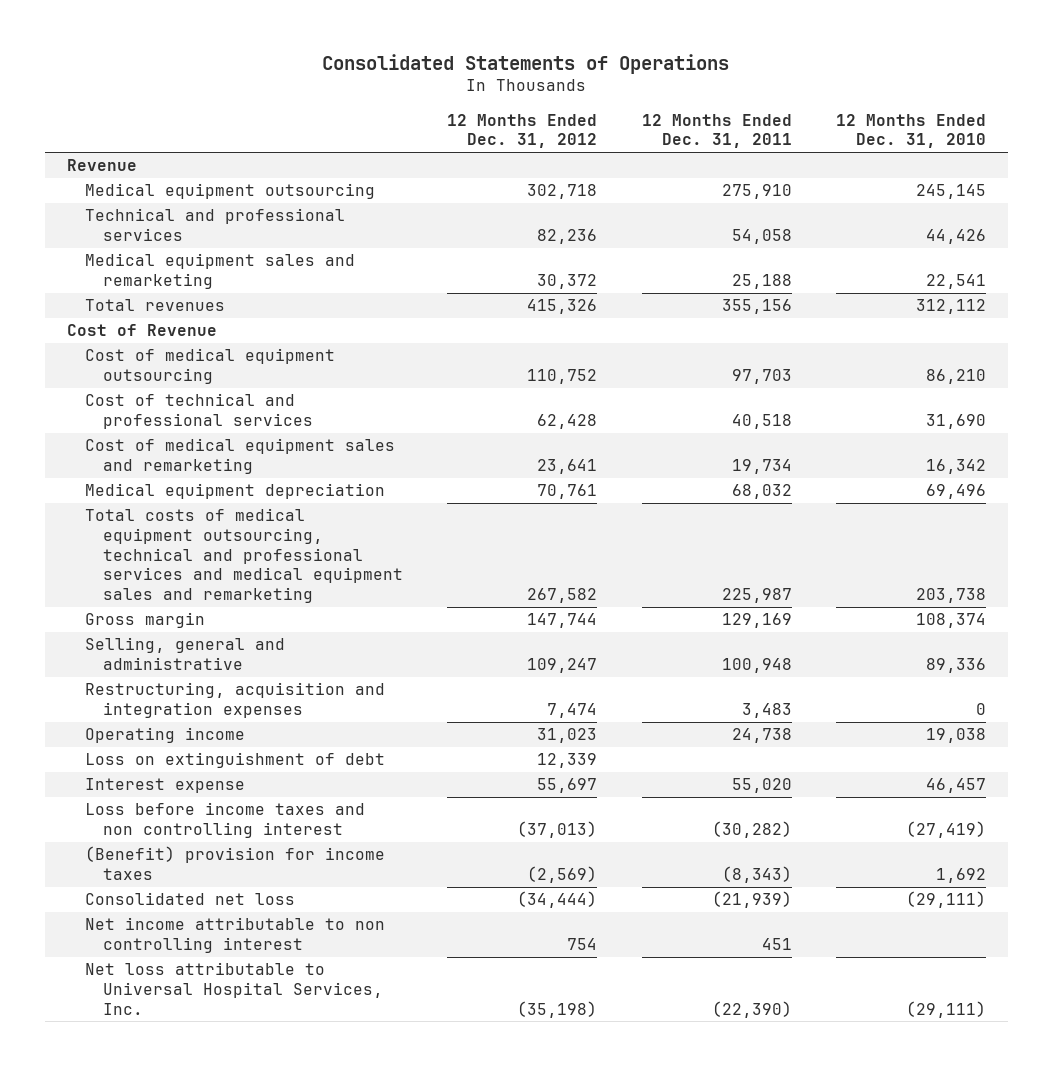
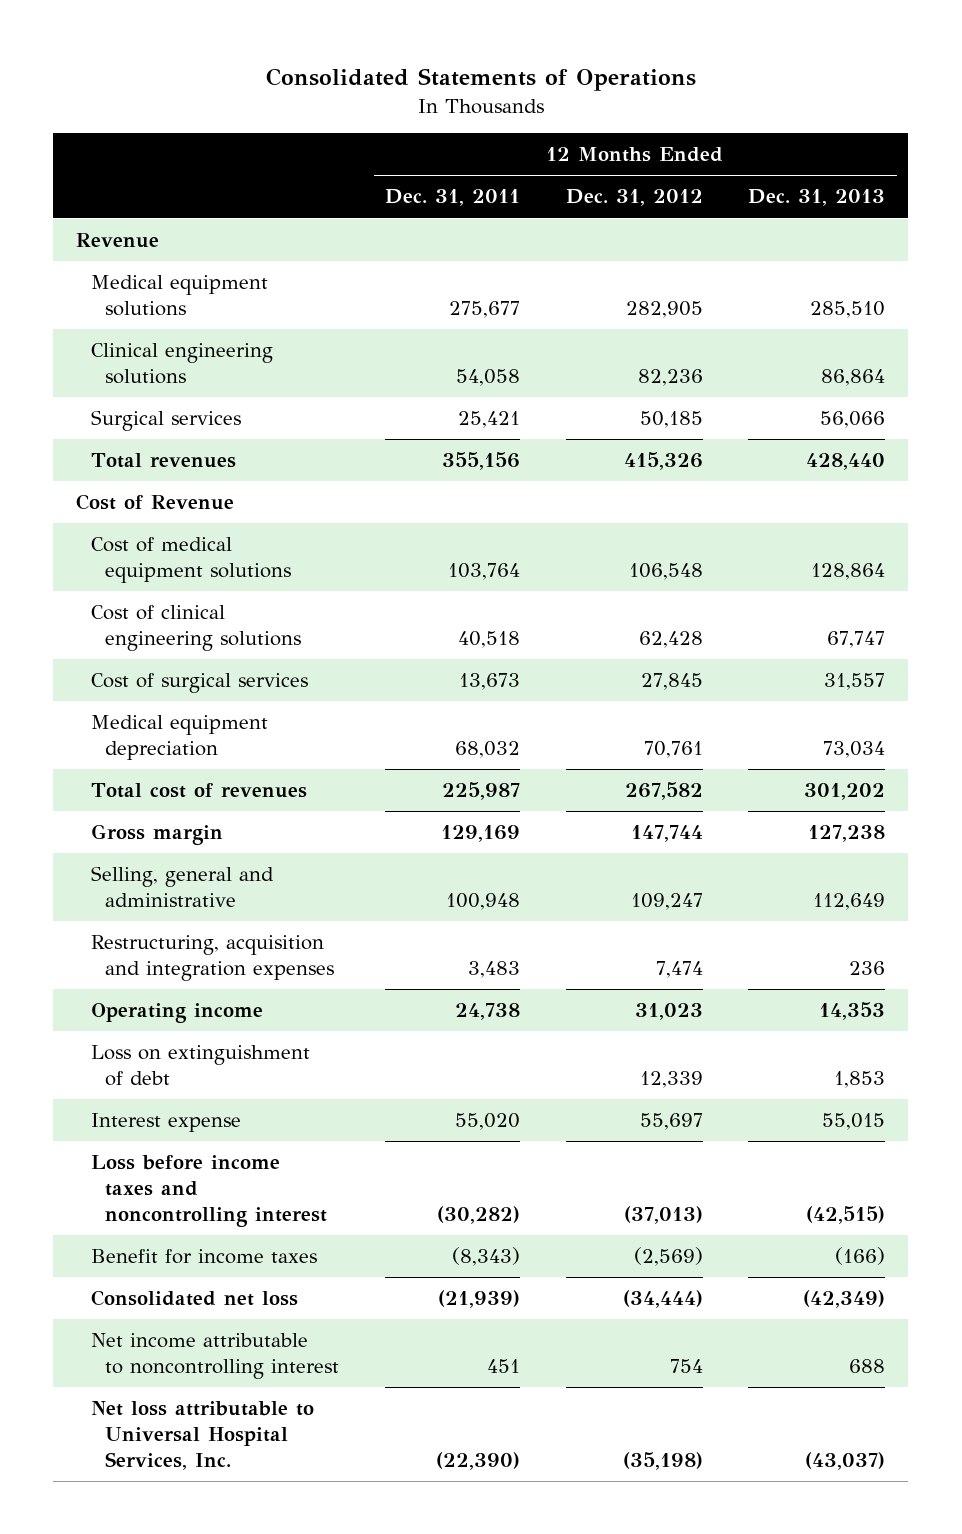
[835,113,986,149] 12 Months Ended Dec. 31, 2010 -> none
none -> [748,189,886,207] Dec. 31, 2013
[84,253,355,290] Medical equipment sales and remarketing -> none
[84,183,375,200] Medical equipment outsourcing -> [90,275,268,317] Medical equipment solutions
[527,184,598,200] 302,718 -> [625,301,703,319] 282,905
[721,184,792,200] 275,910 -> [448,301,520,319] 275,677
[84,208,345,242] Technical and professional services -> [90,343,273,385] Clinical engineering solutions
none -> [90,410,241,432] Surgical services
[84,438,395,475] Cost of medical equipment sales and remarketing -> none
[84,348,335,385] Cost of medical equipment outsourcing -> [90,537,292,584] Cost of medical equipment solutions
[527,369,598,385] 110,752 -> [628,563,703,581] 106,548
[731,369,792,385] 97,703 -> [447,563,520,581] 103,764
[84,393,314,430] Cost of technical and professional services -> [90,605,302,652] Cost of clinical engineering solutions
none -> [90,673,308,694] Cost of surgical services
[84,508,404,603] Total costs of medical equipment outsourcing, technical and professional services and medical equipment sales and remarketing -> [90,783,307,799] Total cost of revenues
[84,802,365,839] Loss before income taxes and non controlling interest -> [90,1155,328,1228] Loss before income taxes and noncontrolling interest
[84,846,385,881] (Benefit) provision for income taxes -> [90,1249,317,1265] Benefit for income taxes
[84,917,385,954] Net income attributable to non controlling interest -> [90,1333,340,1380] Net income attributable to noncontrolling interest

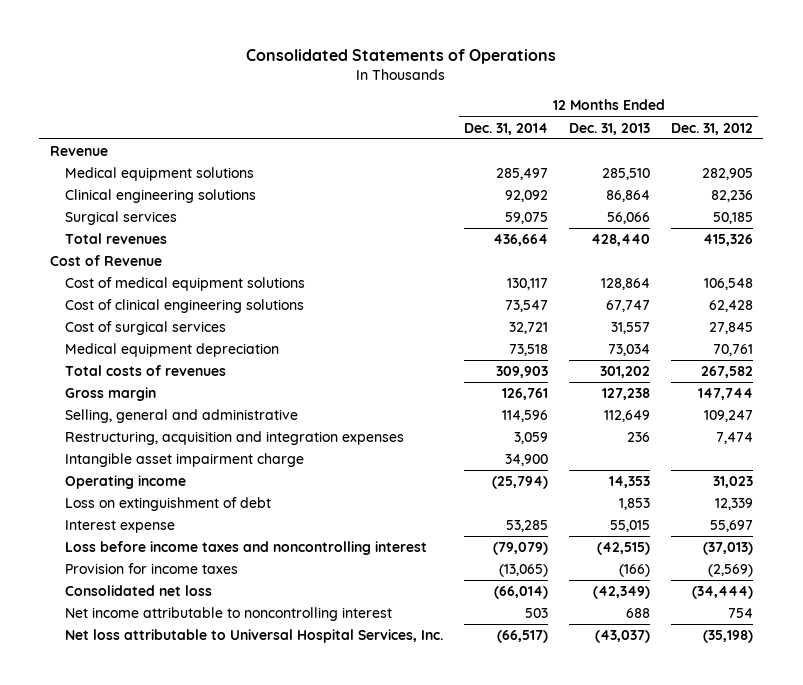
[384,189,520,207] Dec. 31, 2011 -> none
none -> [464,122,549,135] Dec. 31, 2014
[90,783,307,799] Total cost of revenues -> [65,365,227,377] Total costs of revenues
none -> [65,453,305,468] Intangible asset impairment charge
[90,1249,317,1265] Benefit for income taxes -> [65,563,239,575] Provision for income taxes

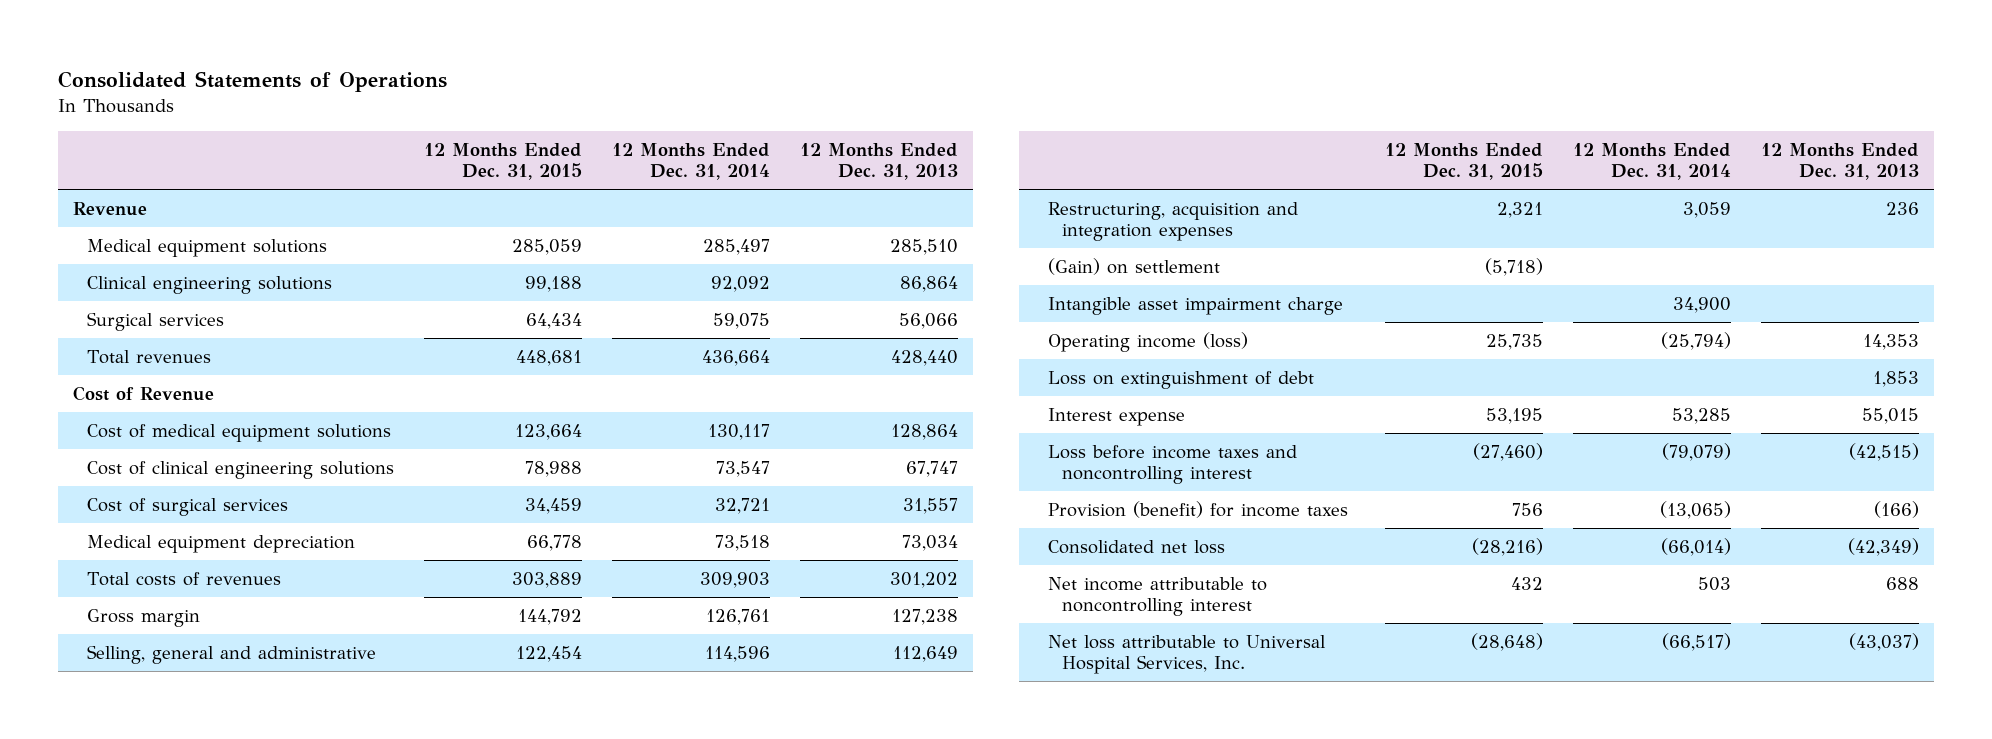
[670,122,753,135] Dec. 31, 2012 -> none
none -> [423,142,582,181] 12 Months Ended Dec. 31, 2015
none -> [1048,257,1221,275] (Gain) on settlement
[65,475,187,490] Operating income -> [1048,331,1249,352] Operating income (loss)
[65,563,239,575] Provision for income taxes -> [1048,500,1349,518] Provision (benefit) for income taxes

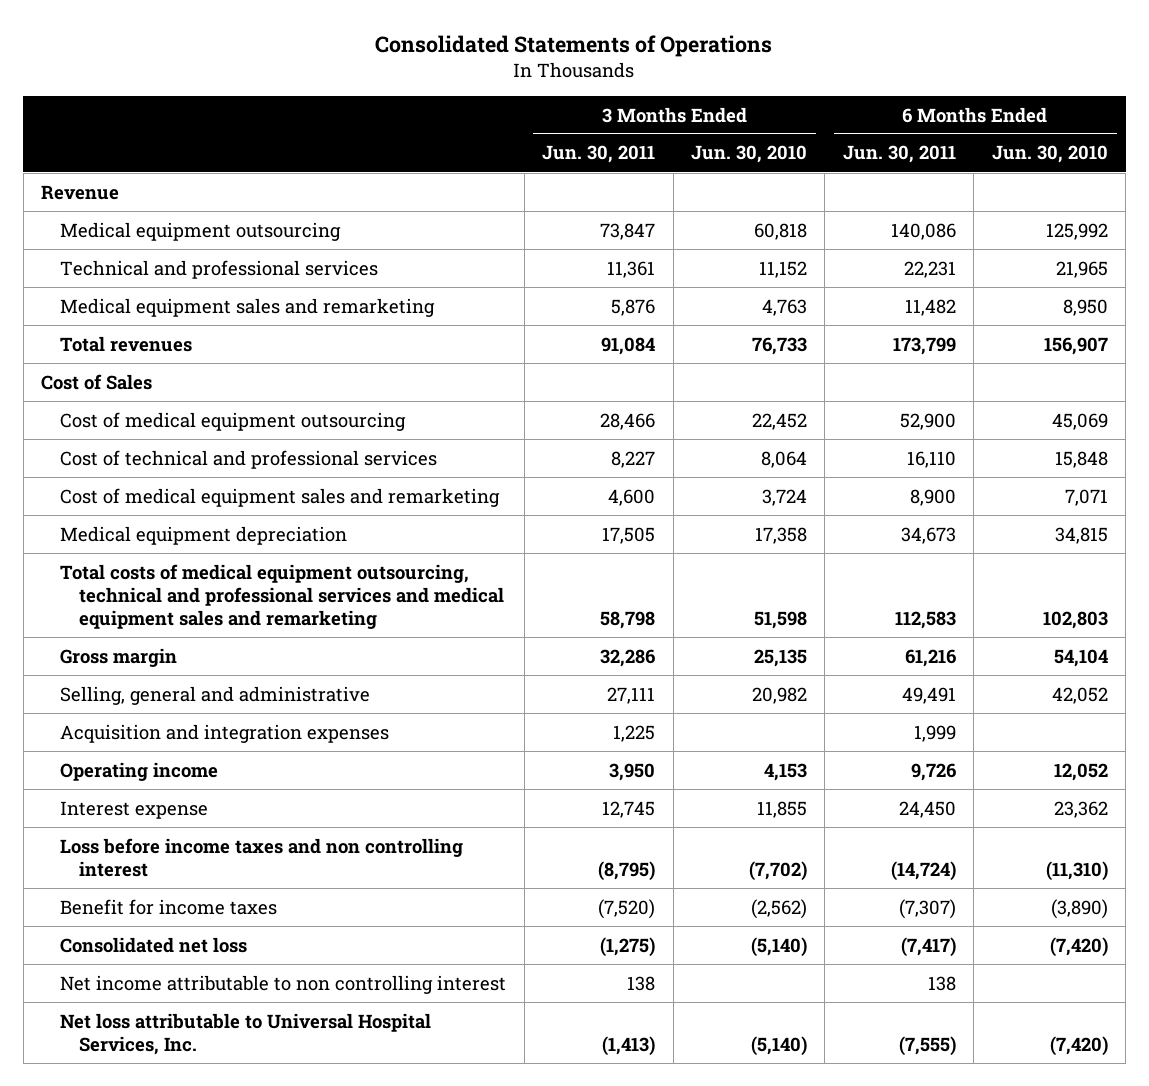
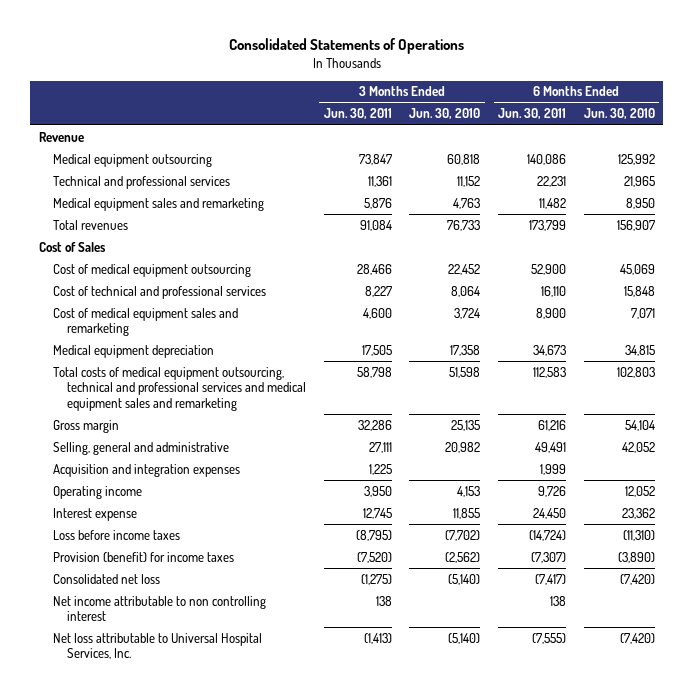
[60,837,464,877] Loss before income taxes and non controlling interest -> [52,529,180,540] Loss before income taxes
[60,898,278,915] Benefit for income taxes -> [52,551,234,562] Provision (benefit) for income taxes

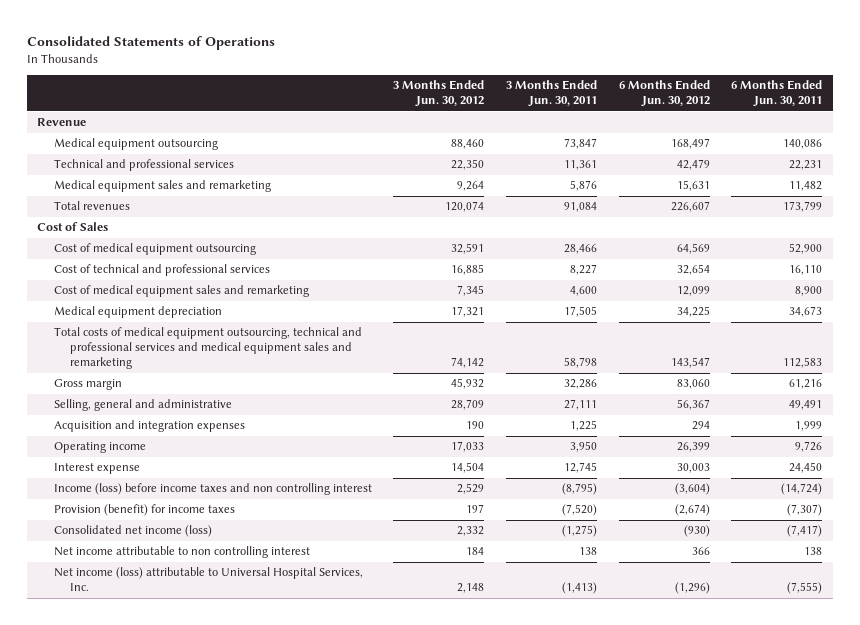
[409,108,481,120] Jun. 30, 2010 -> none
[583,108,655,120] Jun. 30, 2010 -> none
none -> [393,80,485,108] 3 Months Ended Jun. 30, 2012
none -> [618,80,710,108] 6 Months Ended Jun. 30, 2012
[52,529,180,540] Loss before income taxes -> [53,483,372,496] Income (loss) before income taxes and non controlling interest
[52,573,160,584] Consolidated net loss -> [53,525,212,538] Consolidated net income (loss)
[52,632,262,660] Net loss attributable to Universal Hospital Services, Inc. -> [53,567,363,592] Net income (loss) attributable to Universal Hospital Services, Inc.

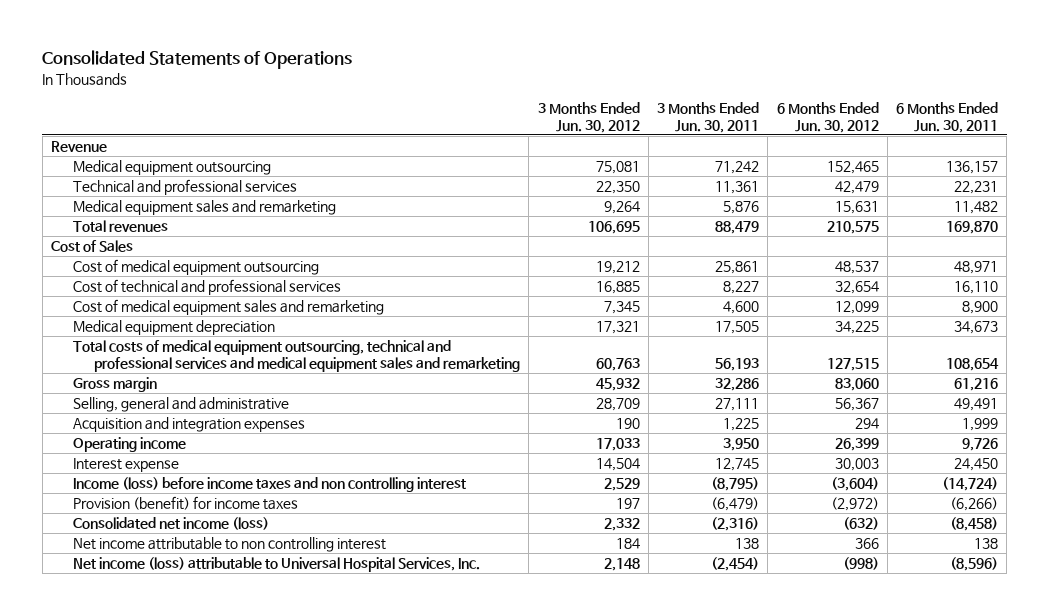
[451,139,485,150] 88,460 -> [595,161,640,175] 75,081
[563,138,597,150] 73,847 -> [715,161,760,175] 71,242
[670,138,710,150] 168,497 -> [826,161,879,175] 152,465
[783,139,823,150] 140,086 -> [946,161,999,175] 136,157
[445,201,485,213] 120,074 -> [587,221,640,235] 106,695
[563,202,597,213] 91,084 -> [715,221,760,235] 88,479
[670,201,710,213] 226,607 -> [826,221,879,235] 210,575
[783,201,823,213] 173,799 -> [946,221,999,235] 169,870
[451,243,485,255] 32,591 -> [595,261,640,275] 19,212
[563,244,597,255] 28,466 -> [715,261,760,275] 25,861
[676,243,710,255] 64,569 -> [834,261,879,275] 48,537
[789,243,823,255] 52,900 -> [954,261,999,275] 48,971
[451,357,485,369] 74,142 -> [595,357,640,371] 60,763
[563,357,597,369] 58,798 -> [715,357,760,371] 56,193
[670,357,710,369] 143,547 -> [826,357,879,371] 127,515
[783,357,823,369] 112,583 -> [946,357,1000,371] 108,654
[561,504,597,517] (7,520) -> [711,497,760,512] (6,479)
[674,504,710,517] (2,674) -> [830,497,879,512] (2,972)
[787,504,823,517] (7,307) -> [950,497,999,512] (6,266)
[561,525,597,538] (1,275) -> [711,517,760,532] (2,316)
[683,525,710,538] (930) -> [842,517,879,531] (632)
[787,525,823,538] (7,417) -> [950,517,999,532] (8,458)
[561,582,597,595] (1,413) -> [711,557,760,572] (2,454)
[674,582,710,595] (1,296) -> [842,557,879,571] (998)
[787,582,823,595] (7,555) -> [950,557,999,572] (8,596)

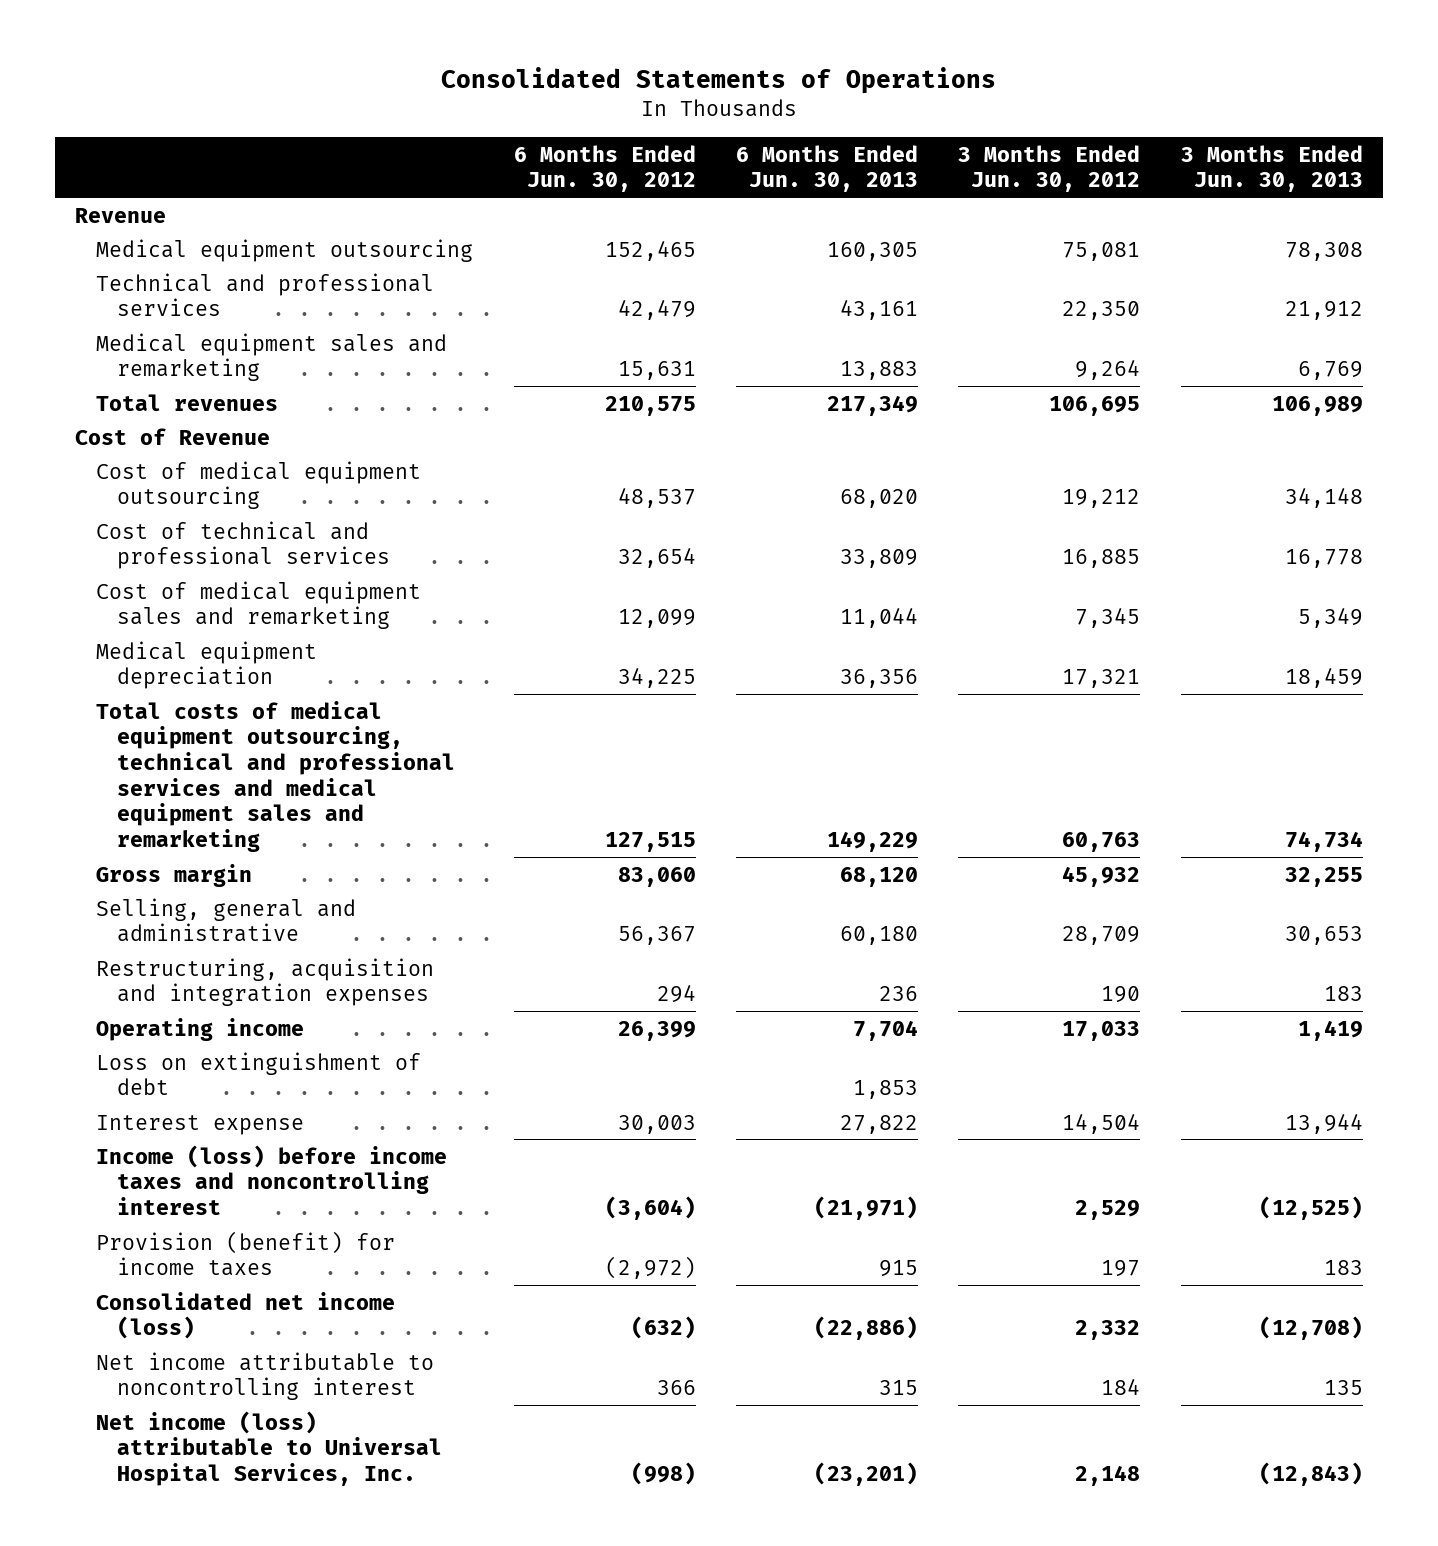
[657,102,760,133] 3 Months Ended Jun. 30, 2011 -> none
[896,102,999,133] 6 Months Ended Jun. 30, 2011 -> none
none -> [736,144,919,193] 6 Months Ended Jun. 30, 2013
none -> [1180,144,1363,193] 3 Months Ended Jun. 30, 2013
[51,240,134,253] Cost of Sales -> [75,427,271,445] Cost of Revenue
[72,417,305,433] Acquisition and integration expenses -> [96,957,435,1007] Restructuring, acquisition and integration expenses
none -> [96,1051,422,1096] Loss on extinguishment of debt
[72,477,466,493] Income (loss) before income taxes and non controlling interest -> [96,1144,448,1215] Income (loss) before income taxes and noncontrolling interest
[72,537,386,553] Net income attributable to non controlling interest -> [96,1351,435,1401] Net income attributable to noncontrolling interest

